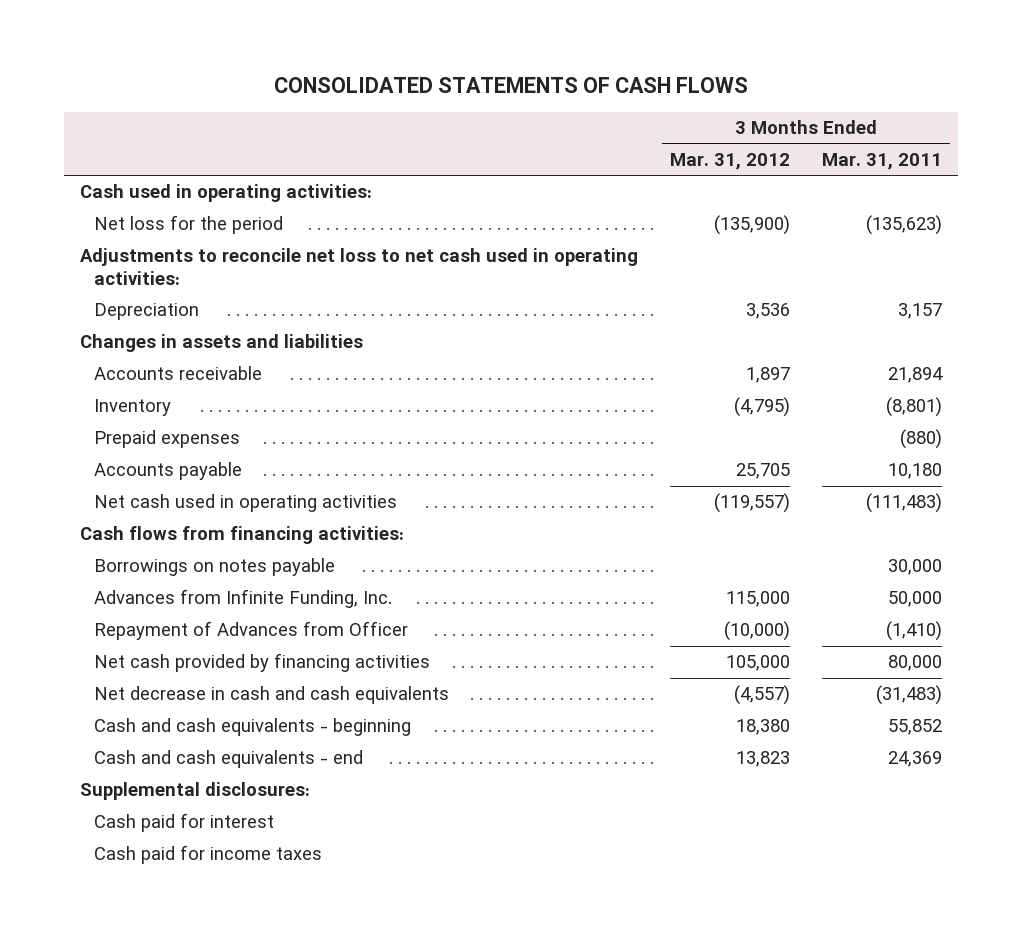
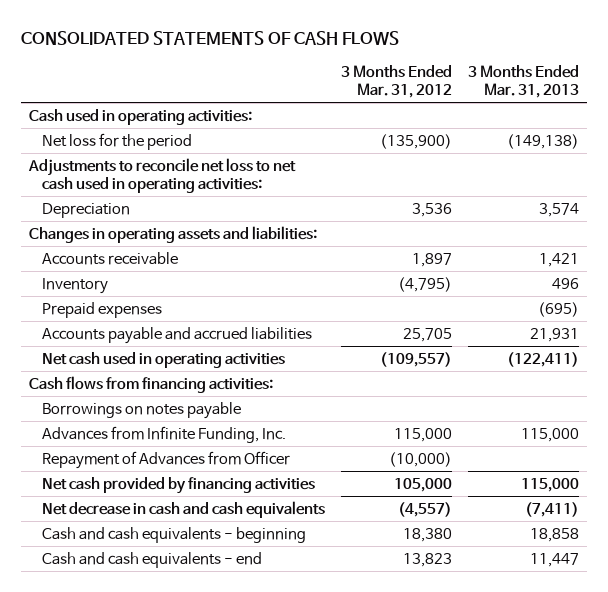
[822,152,943,170] Mar. 31, 2011 -> none
none -> [467,65,579,98] 3 Months Ended Mar. 31, 2013
[80,334,364,353] Changes in assets and liabilities -> [29,226,318,244] Changes in operating assets and liabilities:
[94,462,243,481] Accounts payable -> [42,327,313,345] Accounts payable and accrued liabilities
[714,493,791,514] (119,557) -> [379,352,452,368] (109,557)
[80,782,311,801] Supplemental disclosures: -> none
[94,813,275,833] Cash paid for interest -> none
[94,845,323,865] Cash paid for income taxes -> none

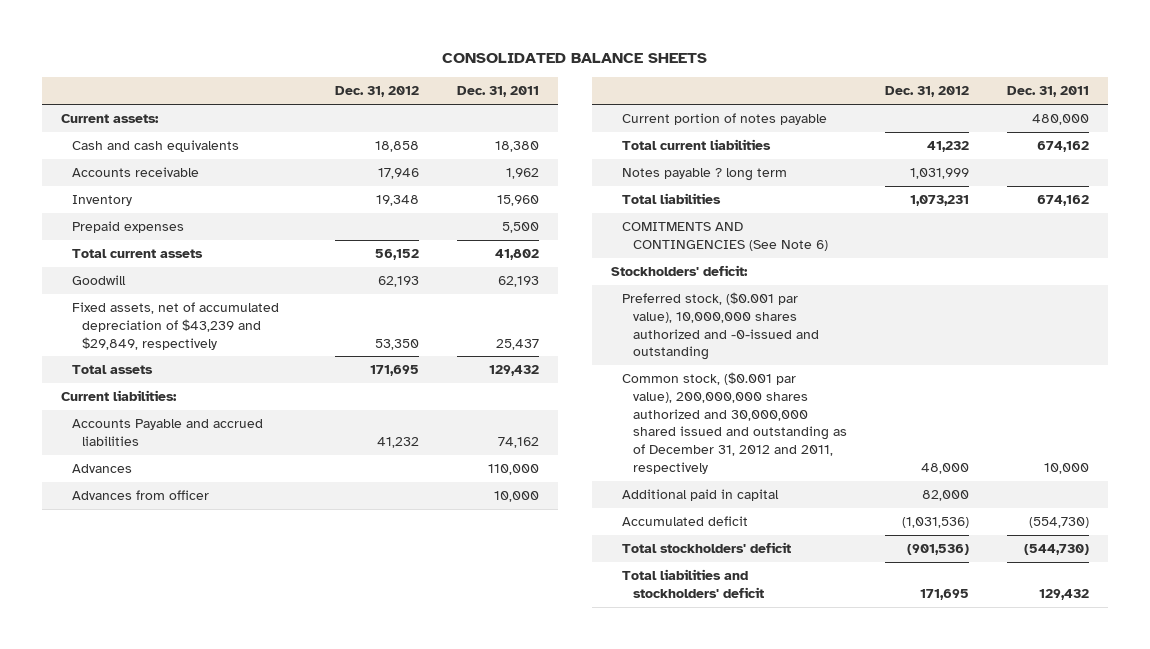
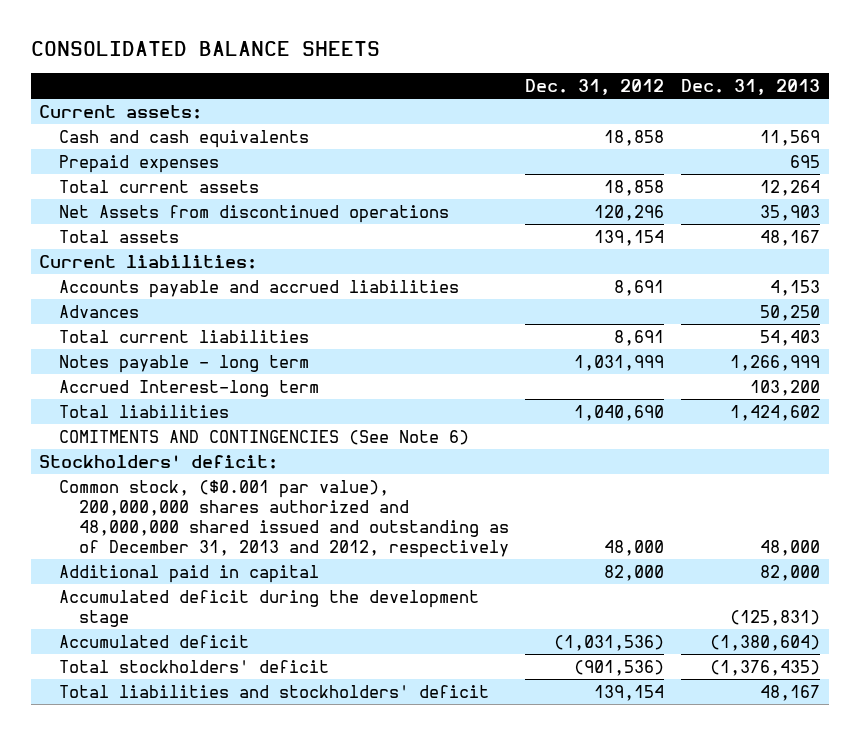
[456,86,539,98] Dec. 31, 2011 -> none
none -> [681,78,821,95] Dec. 31, 2013
[71,167,199,178] Accounts receivable -> none
[71,195,132,207] Inventory -> none
[71,275,126,286] Goodwill -> none
[71,302,279,350] Fixed assets, net of accumulated depreciation of $43,239 and $29,849, respectively -> none
[374,249,419,261] 56,152 -> [604,179,665,196] 18,858
none -> [58,204,449,223] Net Assets from discontinued operations
[369,365,419,377] 171,695 -> [594,229,665,246] 139,154
[71,419,263,446] Accounts Payable and accrued liabilities -> [58,279,459,298] Accounts payable and accrued liabilities
[376,436,419,448] 41,232 -> [614,279,665,296] 8,691
[71,490,209,501] Advances from officer -> none
[622,113,828,126] Current portion of notes payable -> none
[926,141,969,153] 41,232 -> [614,329,665,346] 8,691
[622,168,788,182] Notes payable ? long term -> [58,354,309,373] Notes payable - long term
none -> [58,379,319,397] Accrued Interest-long term
[909,195,969,207] 1,073,231 -> [574,404,665,421] 1,040,690
[622,292,819,361] Preferred stock, ($0.001 par value), 10,000,000 shares authorized and -0-issued and outstanding -> none
[622,372,847,474] Common stock, ($0.001 par value), 200,000,000 shares authorized and 30,000,000 shared issued and outstanding as of December 31, 2012 and 2011, respectively -> [58,479,509,559] Common stock, ($0.001 par value), 200,000,000 shares authorized and 48,000,000 shared issued and outstanding as of December 31, 2013 and 2012, respectively
none -> [58,589,479,628] Accumulated deficit during the development stage
[919,588,969,600] 171,695 -> [594,684,665,701] 139,154

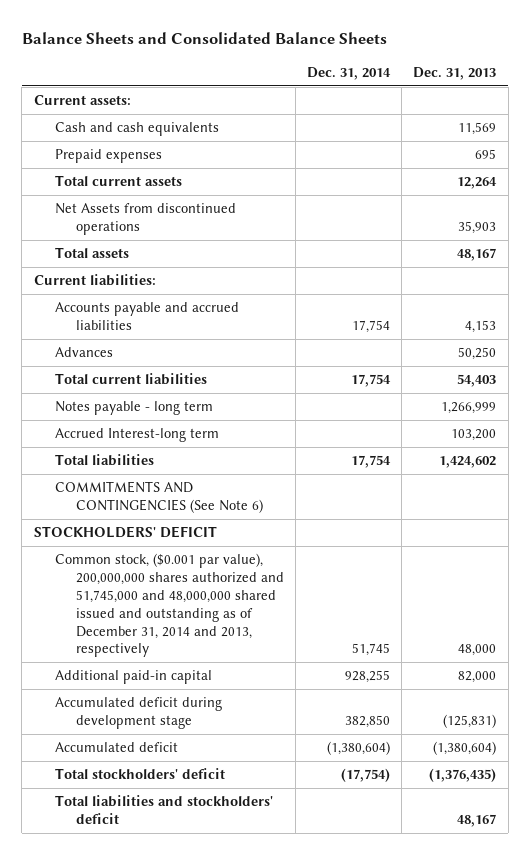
[30,41,380,57] CONSOLIDATED BALANCE SHEETS -> [21,32,387,45] Balance Sheets and Consolidated Balance Sheets
[525,78,665,95] Dec. 31, 2012 -> none
none -> [307,66,392,80] Dec. 31, 2014
[58,429,469,445] COMITMENTS AND CONTINGENCIES (See Note 6) -> [54,481,263,514] COMMITMENTS AND CONTINGENCIES (See Note 6)
[39,454,279,469] Stockholders' deficit: -> [33,526,217,539] STOCKHOLDERS' DEFICIT
[58,479,509,559] Common stock, ($0.001 par value), 200,000,000 shares authorized and 48,000,000 shared issued and outstanding as of December 31, 2013 and 2012, respectively -> [54,553,284,658] Common stock, ($0.001 par value), 200,000,000 shares authorized and 51,745,000 and 48,000,000 shared issued and outstanding as of December 31, 2014 and 2013, respectively
[58,564,319,583] Additional paid in capital -> [54,670,212,685] Additional paid-in capital
[58,589,479,628] Accumulated deficit during the development stage -> [54,697,222,730] Accumulated deficit during development stage

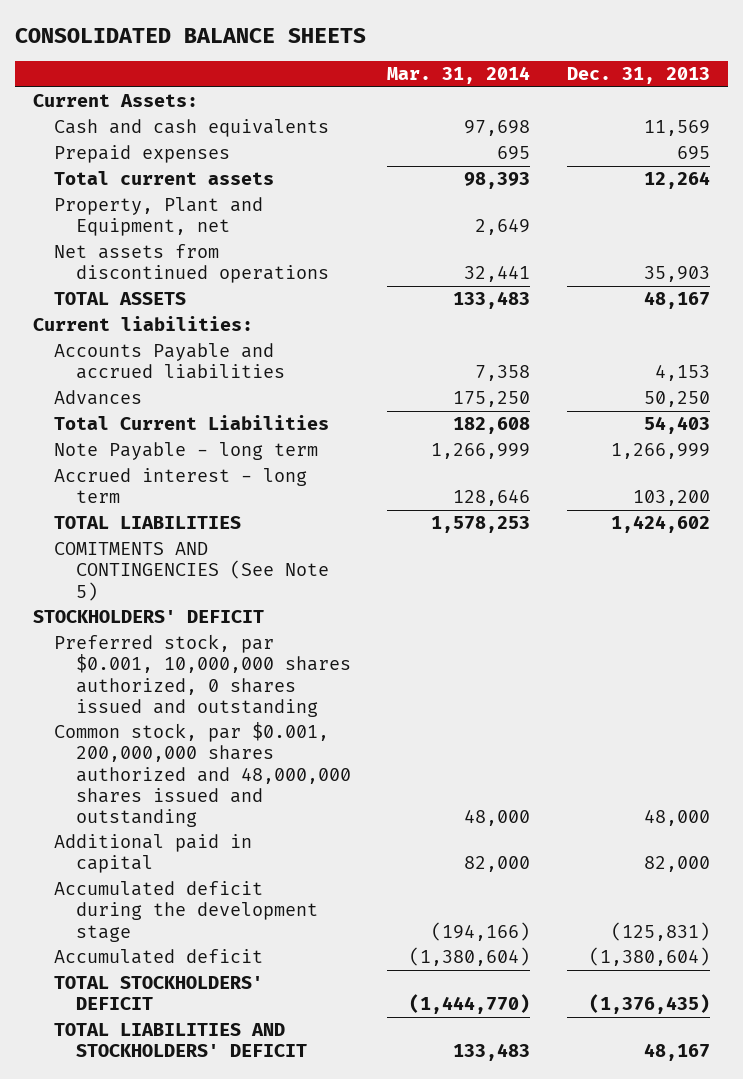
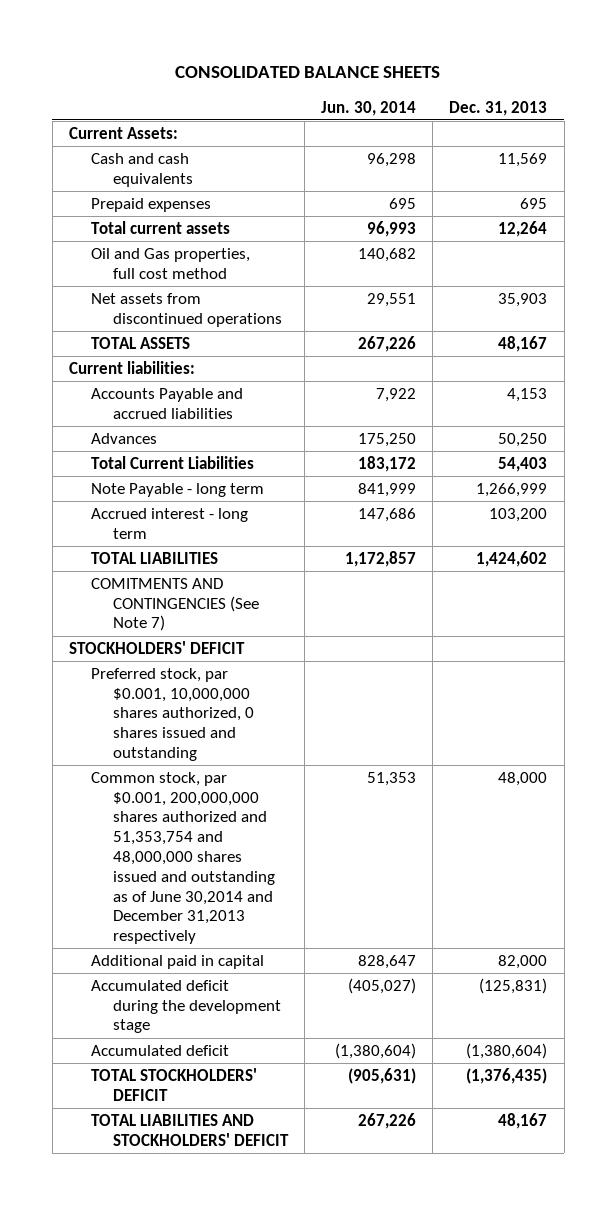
[387,66,531,85] Mar. 31, 2014 -> none
none -> [321,100,417,116] Jun. 30, 2014
[54,197,264,237] Property, Plant and Equipment, net -> none
none -> [90,247,250,279] Oil and Gas properties, full cost method
[54,542,330,601] COMITMENTS AND CONTINGENCIES (See Note 5) -> [90,577,259,632] COMITMENTS AND CONTINGENCIES (See Note 7)
[54,722,352,827] Common stock, par $0.001, 200,000,000 shares authorized and 48,000,000 shares issued and outstanding -> [90,771,275,945] Common stock, par $0.001, 200,000,000 shares authorized and 51,353,754 and 48,000,000 shares issued and outstanding as of June 30,2014 and December 31,2013 respectively

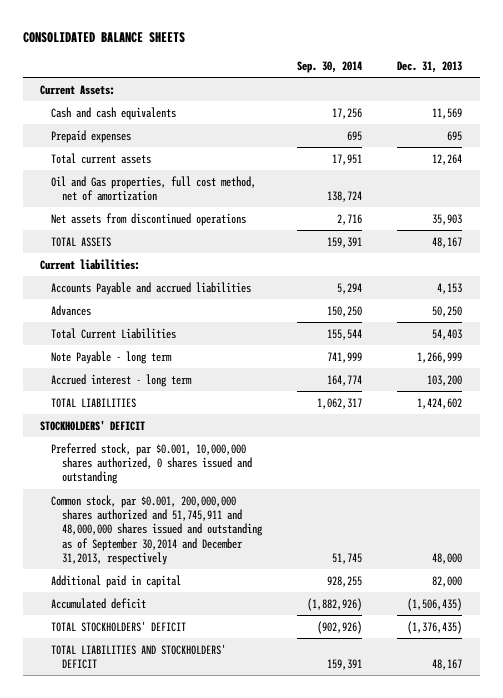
[321,100,417,116] Jun. 30, 2014 -> none
none -> [297,60,363,73] Sep. 30, 2014
[90,247,250,279] Oil and Gas properties, full cost method -> [51,175,257,202] Oil and Gas properties, full cost method, net of amortization
[90,577,259,632] COMITMENTS AND CONTINGENCIES (See Note 7) -> none
[90,771,275,945] Common stock, par $0.001, 200,000,000 shares authorized and 51,353,754 and 48,000,000 shares issued and outstanding as of June 30,2014 and December 31,2013 respectively -> [51,494,264,566] Common stock, par $0.001, 200,000,000 shares authorized and 51,745,911 and 48,000,000 shares issued and outstanding as of September 30,2014 and December 31,2013, respectively
[90,979,281,1034] Accumulated deficit during the development stage -> none
[466,1042,548,1059] (1,380,604) -> [407,597,463,611] (1,506,435)

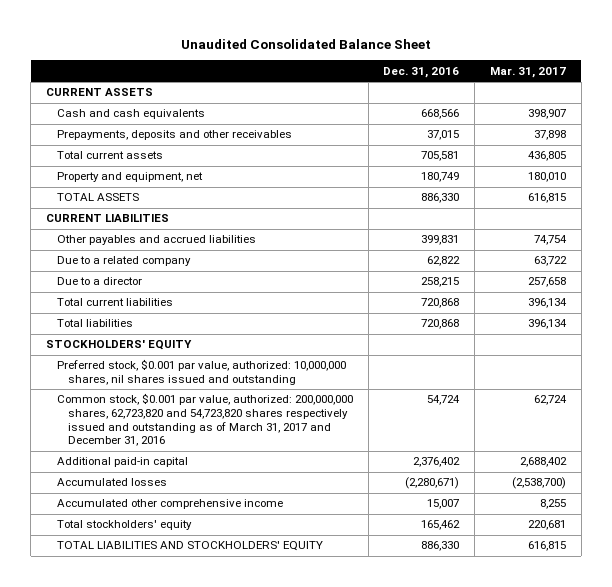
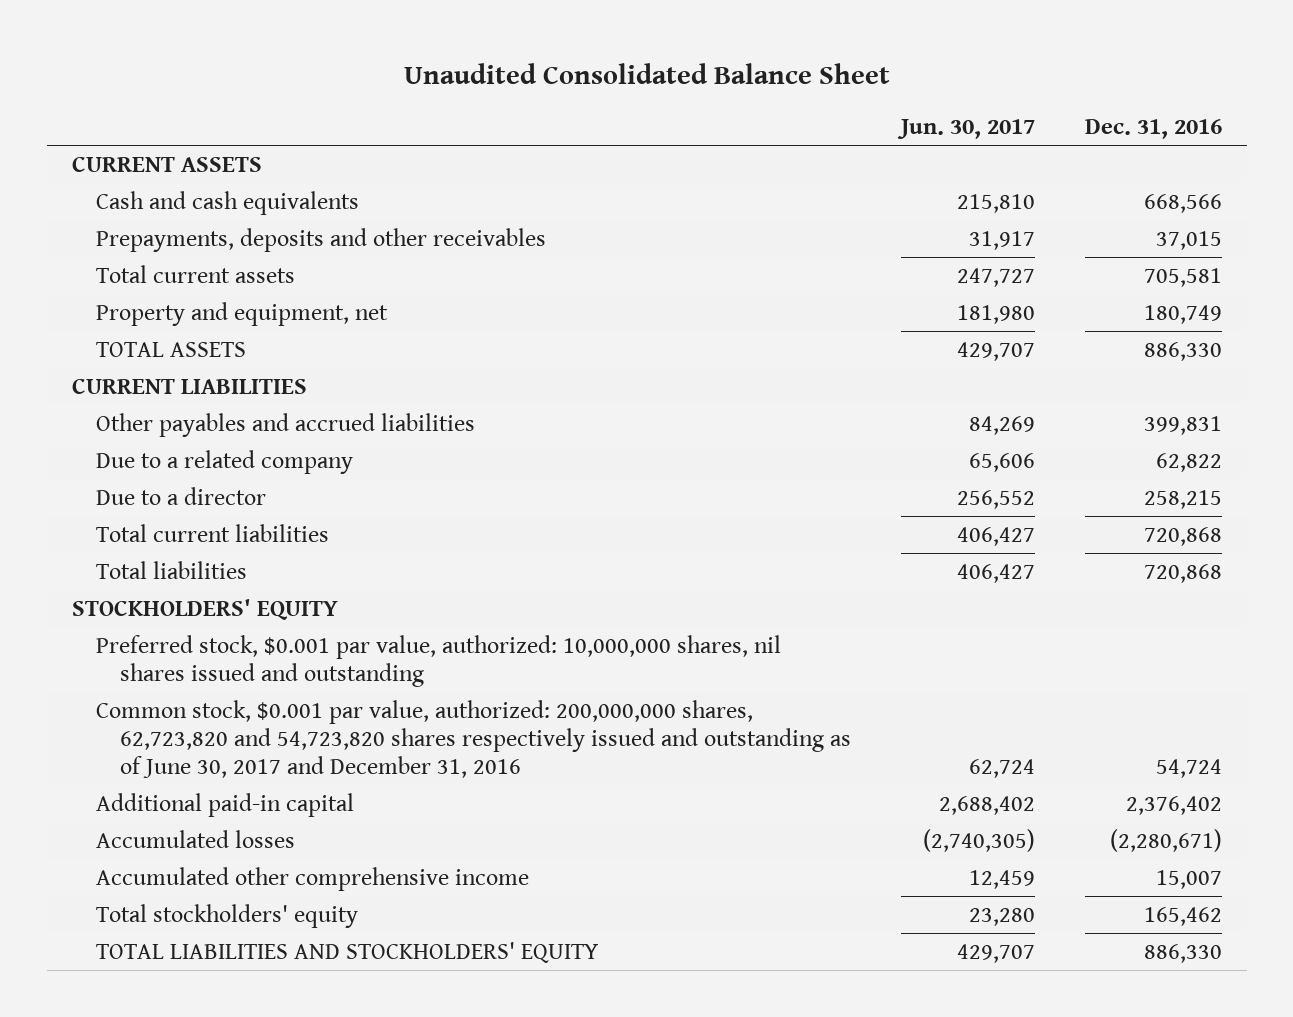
[489,66,566,78] Mar. 31, 2017 -> none
none -> [897,119,1036,140] Jun. 30, 2017
[56,393,353,447] Common stock, $0.001 par value, authorized: 200,000,000 shares, 62,723,820 and 54,723,820 shares respectively issued and outstanding as of March 31, 2017 and December 31, 2016 -> [95,699,852,779] Common stock, $0.001 par value, authorized: 200,000,000 shares, 62,723,820 and 54,723,820 shares respectively issued and outstanding as of June 30, 2017 and December 31, 2016

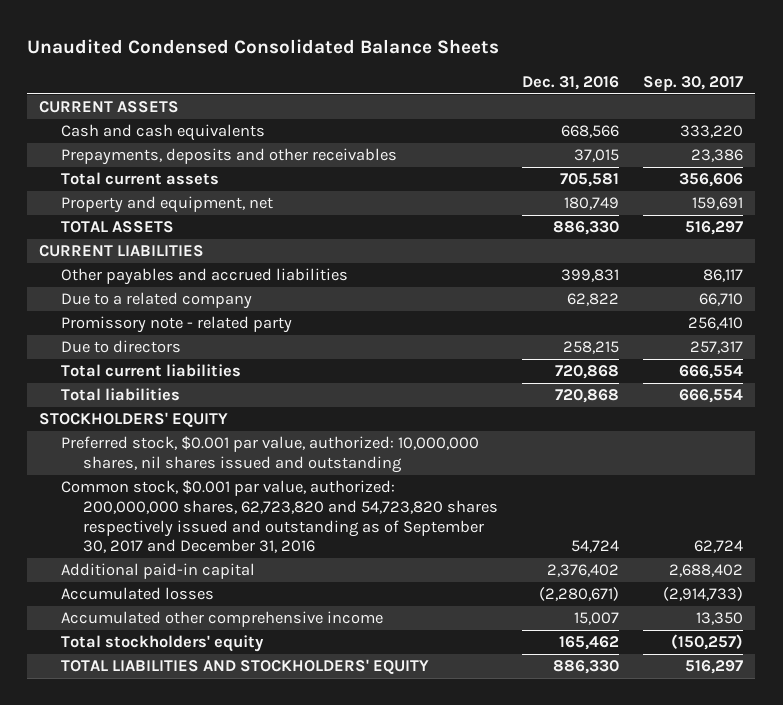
[403,62,890,84] Unaudited Consolidated Balance Sheet -> [27,38,500,54] Unaudited Condensed Consolidated Balance Sheets
[897,119,1036,140] Jun. 30, 2017 -> none
none -> [643,75,744,91] Sep. 30, 2017
none -> [61,316,293,334] Promissory note - related party
[95,486,266,505] Due to a director -> [61,340,182,354] Due to directors
[95,699,852,779] Common stock, $0.001 par value, authorized: 200,000,000 shares, 62,723,820 and 54,723,820 shares respectively issued and outstanding as of June 30, 2017 and December 31, 2016 -> [61,480,499,554] Common stock, $0.001 par value, authorized: 200,000,000 shares, 62,723,820 and 54,723,820 shares respectively issued and outstanding as of September 30, 2017 and December 31, 2016

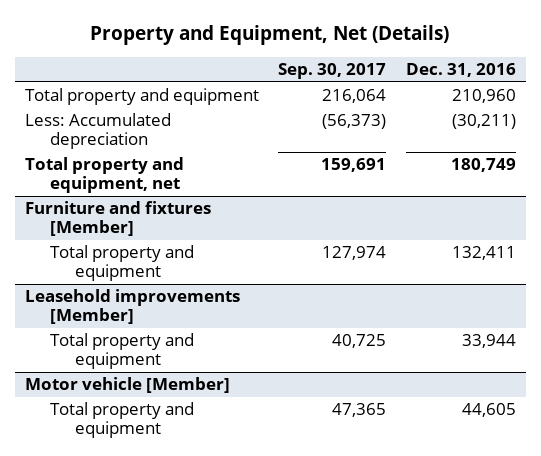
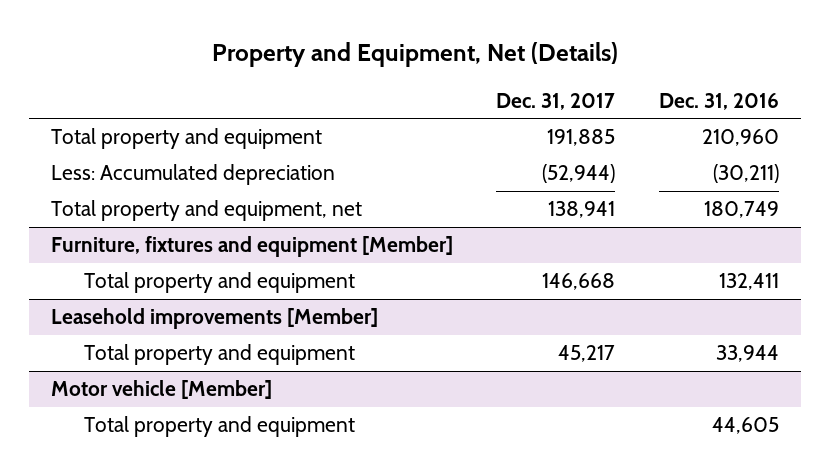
[278,63,387,80] Sep. 30, 2017 -> none
none -> [496,92,616,110] Dec. 31, 2017
[24,201,211,237] Furniture and fixtures [Member] -> [50,236,453,258] Furniture, fixtures and equipment [Member]

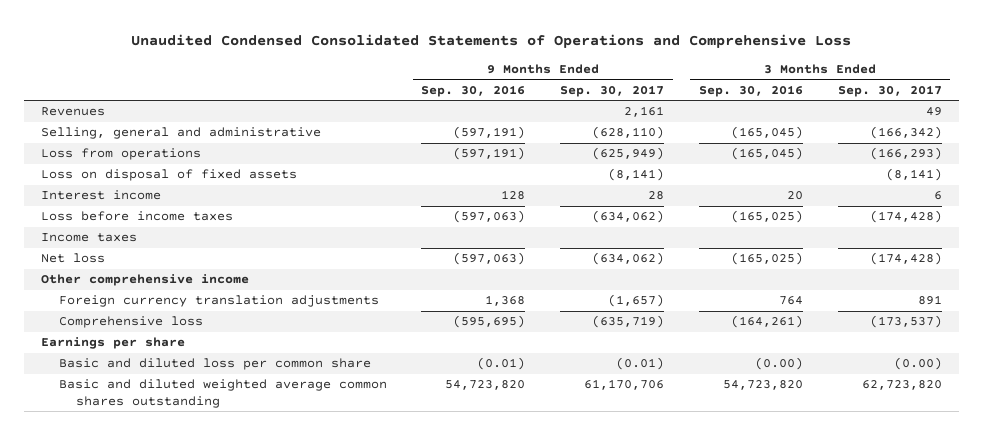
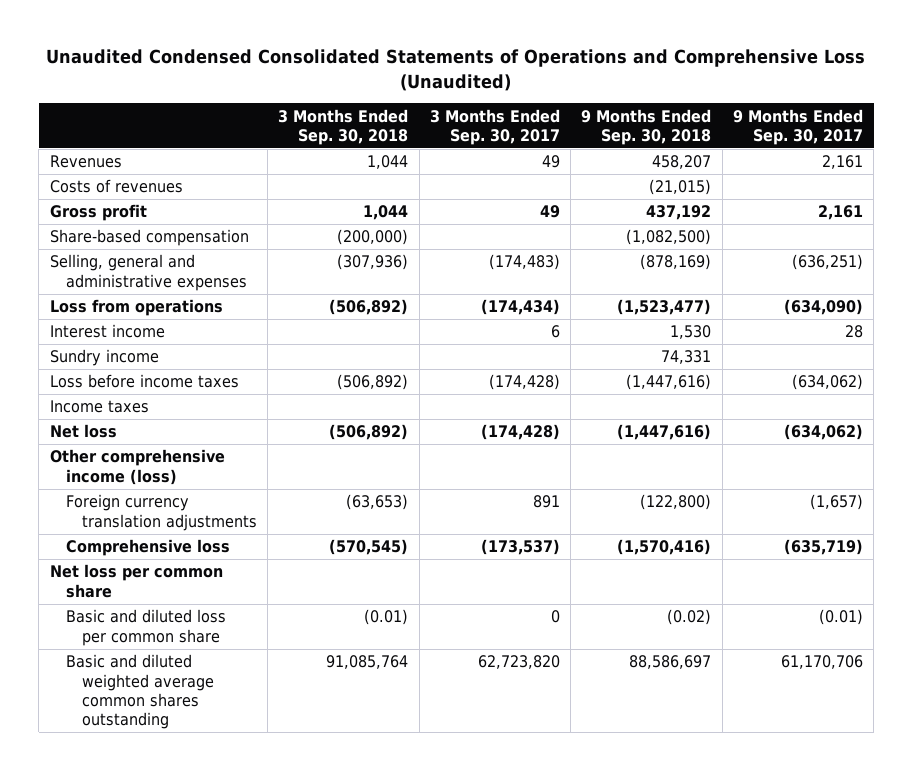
[131,33,852,48] Unaudited Condensed Consolidated Statements of Operations and Comprehensive Loss -> [46,49,866,91] Unaudited Condensed Consolidated Statements of Operations and Comprehensive Loss (Unaudited)
[421,84,526,97] Sep. 30, 2016 -> none
[698,84,803,97] Sep. 30, 2016 -> none
none -> [278,108,409,145] 3 Months Ended Sep. 30, 2018
none -> [581,108,712,145] 9 Months Ended Sep. 30, 2018
[41,169,298,182] Loss on disposal of fixed assets -> none
none -> [49,179,183,194] Costs of revenues
none -> [49,204,147,222] Gross profit
none -> [49,229,249,247] Share-based compensation
[41,127,322,140] Selling, general and administrative -> [49,254,247,291] Selling, general and administrative expenses
[592,126,665,140] (628,110) -> [791,254,863,271] (636,251)
[869,126,942,140] (166,342) -> [488,254,560,271] (174,483)
[592,147,665,161] (625,949) -> [783,299,863,316] (634,090)
[869,147,942,161] (166,293) -> [480,299,560,316] (174,434)
none -> [49,349,159,367] Sundry income
[41,274,250,287] Other comprehensive income -> [49,449,225,485] Other comprehensive income (loss)
[41,337,186,350] Earnings per share -> [49,564,223,598] Net loss per common share
[893,357,942,371] (0.00) -> [550,610,560,624] 0

